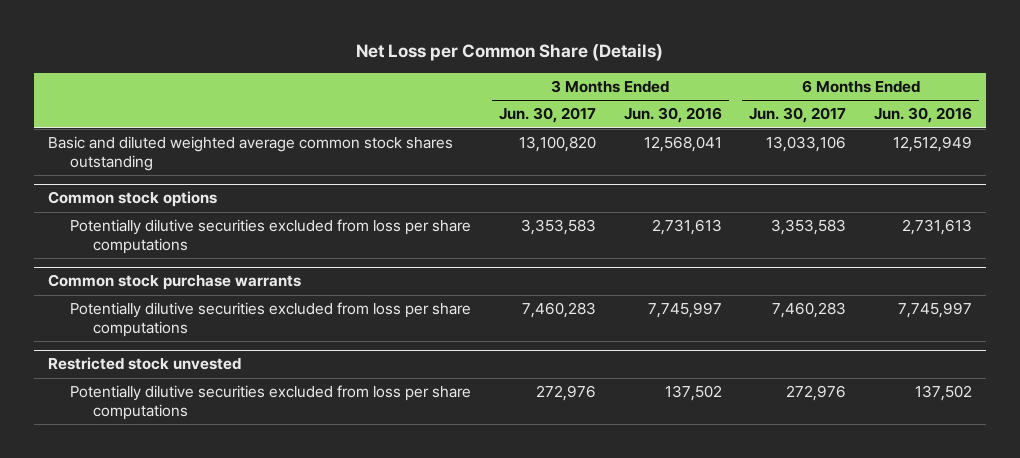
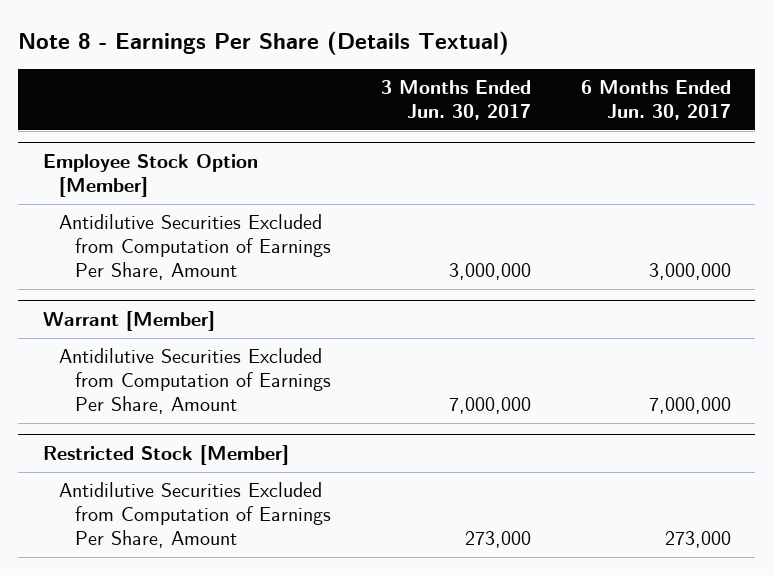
[355,43,663,62] Net Loss per Common Share (Details) -> [18,31,510,56] Note 8 - Earnings Per Share (Details Textual)
[623,107,722,124] Jun. 30, 2016 -> none
[874,107,973,124] Jun. 30, 2016 -> none
[47,136,453,171] Basic and diluted weighted average common stock shares outstanding -> none
[47,191,217,208] Common stock options -> [43,154,259,198] Employee Stock Option [Member]
[70,219,472,254] Potentially dilutive securities excluded from loss per share computations -> [59,214,332,281] Antidilutive Securities Excluded from Computation of Earnings Per Share, Amount
[520,219,596,236] 3,353,583 -> [448,263,531,281] 3,000,000
[771,219,847,236] 3,353,583 -> [648,263,731,281] 3,000,000
[47,274,301,291] Common stock purchase warrants -> [43,311,216,332] Warrant [Member]
[70,302,472,337] Potentially dilutive securities excluded from loss per share computations -> [59,348,332,415] Antidilutive Securities Excluded from Computation of Earnings Per Share, Amount
[521,302,596,319] 7,460,283 -> [448,397,531,415] 7,000,000
[772,302,847,319] 7,460,283 -> [648,397,731,415] 7,000,000
[47,357,241,371] Restricted stock unvested -> [43,445,290,466] Restricted Stock [Member]
[70,385,472,420] Potentially dilutive securities excluded from loss per share computations -> [59,482,332,549] Antidilutive Securities Excluded from Computation of Earnings Per Share, Amount
[535,385,596,402] 272,976 -> [464,531,531,549] 273,000
[786,385,847,402] 272,976 -> [664,531,731,549] 273,000

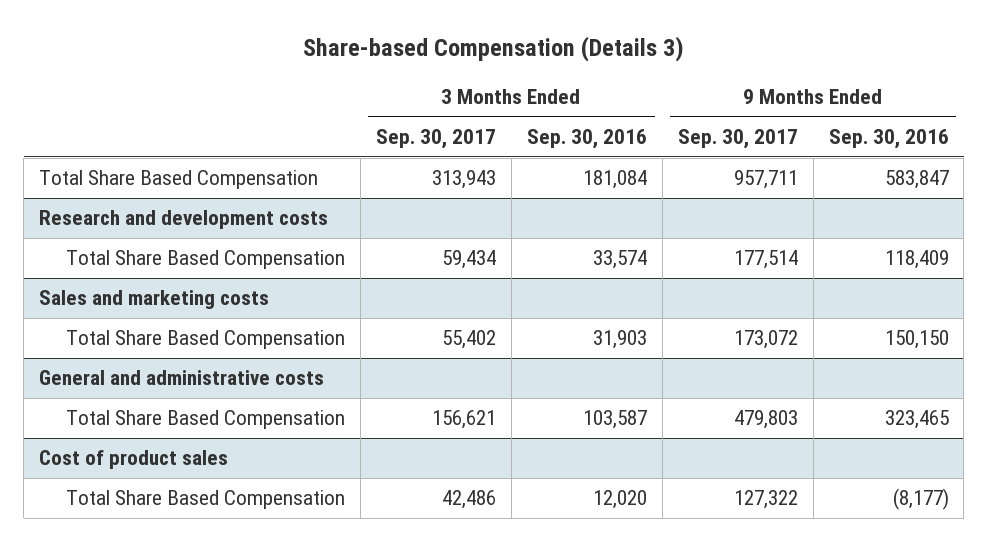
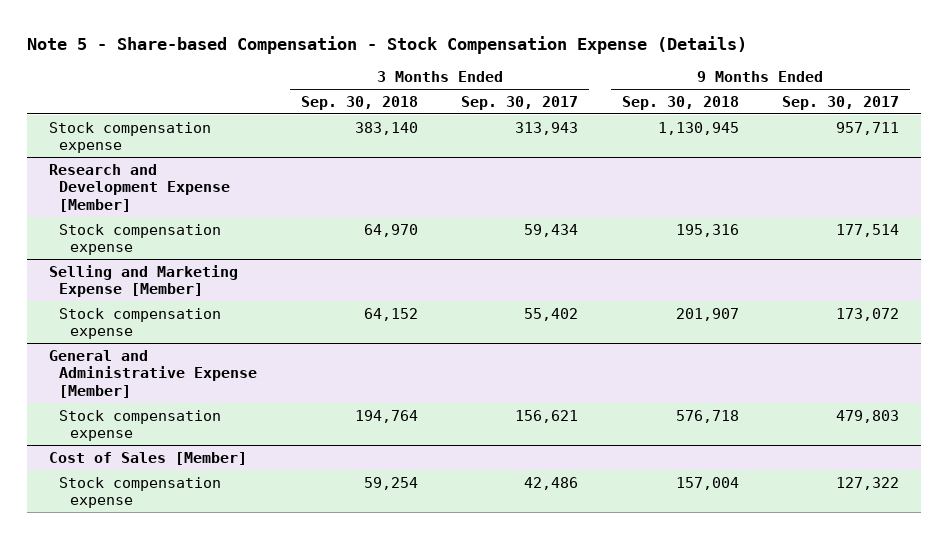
[302,35,684,62] Share-based Compensation (Details 3) -> [27,35,748,54] Note 5 - Share-based Compensation - Stock Compensation Expense (Details)
[526,128,647,149] Sep. 30, 2016 -> none
[828,128,949,149] Sep. 30, 2016 -> none
none -> [300,95,418,110] Sep. 30, 2018
none -> [621,95,739,110] Sep. 30, 2018
[38,170,318,190] Total Share Based Compensation -> [48,121,211,154] Stock compensation expense
[38,210,328,230] Research and development costs -> [48,163,231,212] Research and Development Expense [Member]
[66,250,346,270] Total Share Based Compensation -> [59,223,222,256] Stock compensation expense
[38,290,269,310] Sales and marketing costs -> [48,264,238,298] Selling and Marketing Expense [Member]
[66,330,346,350] Total Share Based Compensation -> [59,307,222,340] Stock compensation expense
[38,370,324,386] General and administrative costs -> [48,349,258,398] General and Administrative Expense [Member]
[66,410,346,430] Total Share Based Compensation -> [59,409,222,442] Stock compensation expense
[38,450,228,470] Cost of product sales -> [48,451,247,465] Cost of Sales [Member]
[66,490,346,510] Total Share Based Compensation -> [59,476,222,509] Stock compensation expense

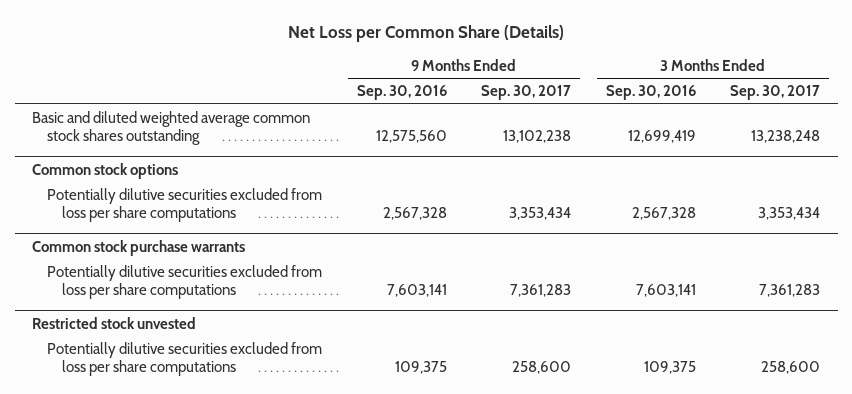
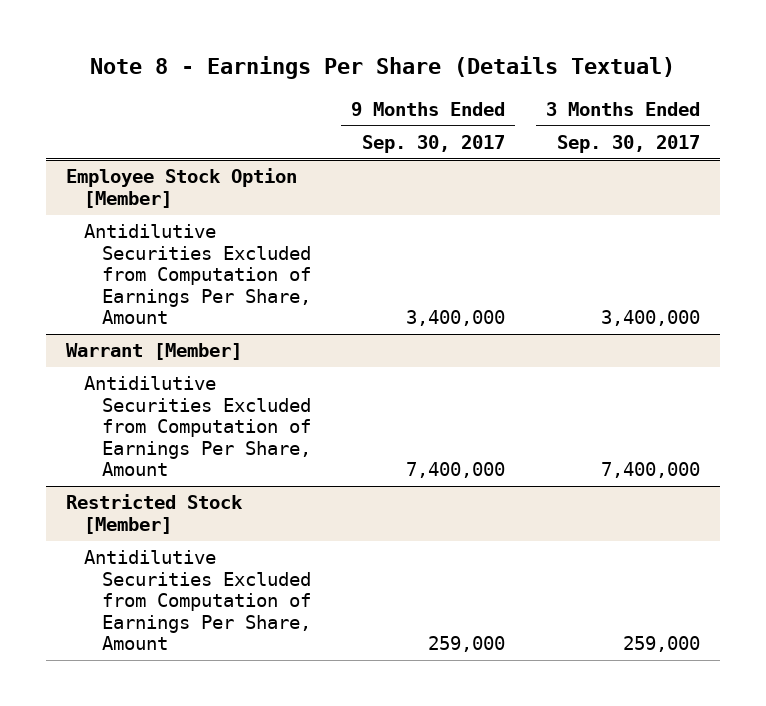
[288,24,565,42] Net Loss per Common Share (Details) -> [89,56,675,80] Note 8 - Earnings Per Share (Details Textual)
[356,85,447,101] Sep. 30, 2016 -> none
[605,85,696,101] Sep. 30, 2016 -> none
[31,110,310,145] Basic and diluted weighted average common stock shares outstanding -> none
[31,162,178,179] Common stock options -> [65,168,297,208] Employee Stock Option [Member]
[47,187,323,222] Potentially dilutive securities excluded from loss per share computations -> [83,224,311,324] Antidilutive Securities Excluded from Computation of Earnings Per Share, Amount
[509,206,572,220] 3,353,434 -> [406,309,506,326] 3,400,000
[758,206,821,220] 3,353,434 -> [600,309,700,326] 3,400,000
[31,239,245,256] Common stock purchase warrants -> [65,343,242,361] Warrant [Member]
[47,264,323,299] Potentially dilutive securities excluded from loss per share computations -> [83,376,311,476] Antidilutive Securities Excluded from Computation of Earnings Per Share, Amount
[510,283,572,297] 7,361,283 -> [406,461,506,478] 7,400,000
[759,283,821,297] 7,361,283 -> [600,461,700,478] 7,400,000
[31,316,196,329] Restricted stock unvested -> [65,494,243,534] Restricted Stock [Member]
[47,341,323,376] Potentially dilutive securities excluded from loss per share computations -> [83,550,311,650] Antidilutive Securities Excluded from Computation of Earnings Per Share, Amount
[512,360,572,374] 258,600 -> [428,635,506,652] 259,000
[761,360,821,374] 258,600 -> [622,635,700,652] 259,000

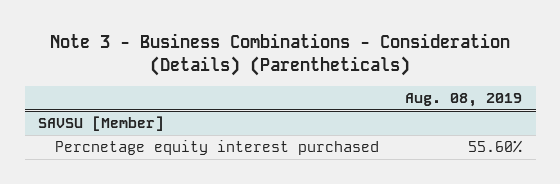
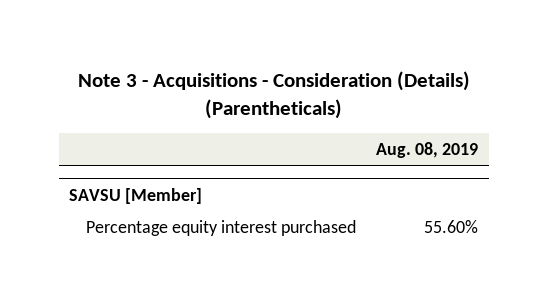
[50,32,511,77] Note 3 - Business Combinations - Consideration (Details) (Parentheticals) -> [77,70,470,119] Note 3 - Acquisitions - Consideration (Details) (Parentheticals)
[54,140,379,156] Percnetage equity interest purchased -> [85,220,356,237] Percentage equity interest purchased

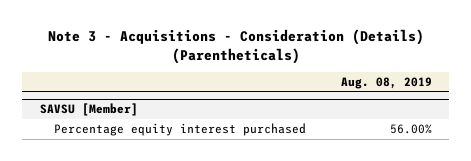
[424,220,479,234] 55.60% -> [389,124,432,135] 56.00%

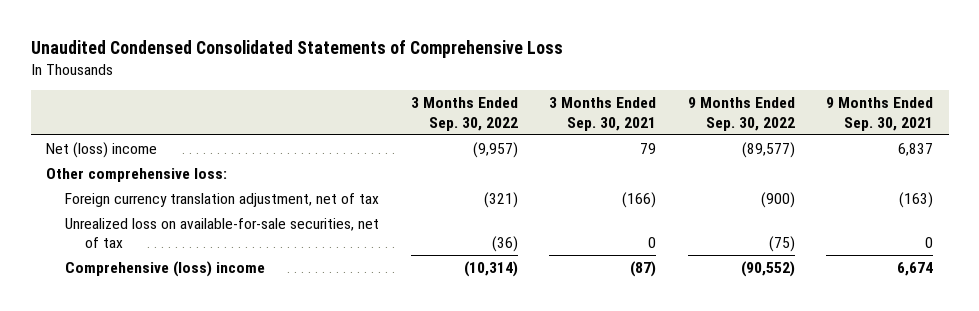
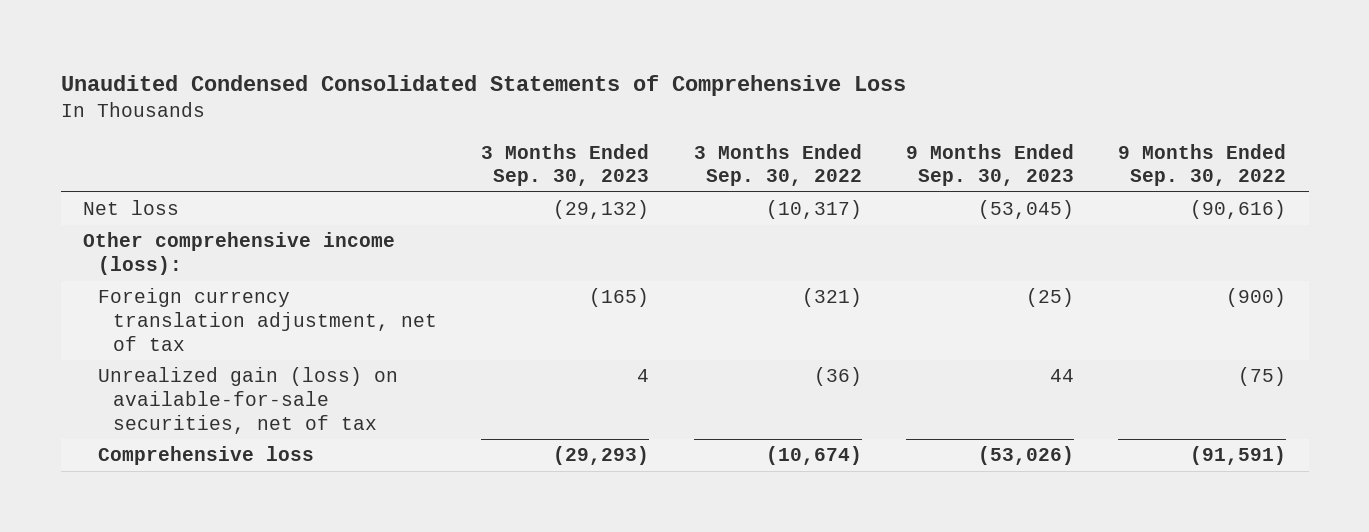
[549,97,657,131] 3 Months Ended Sep. 30, 2021 -> none
[825,97,933,131] 9 Months Ended Sep. 30, 2021 -> none
none -> [481,143,650,187] 3 Months Ended Sep. 30, 2023
none -> [905,143,1074,187] 9 Months Ended Sep. 30, 2023
[46,141,158,158] Net (loss) income -> [82,200,179,216] Net loss
[472,141,518,158] (9,957) -> [765,200,862,220] (10,317)
[741,141,795,158] (89,577) -> [1190,200,1287,220] (90,616)
[46,167,228,182] Other comprehensive loss: -> [82,232,395,276] Other comprehensive income (loss):
[65,217,380,249] Unrealized loss on available-for-sale securities, net of tax -> [97,367,398,434] Unrealized gain (loss) on available-for-sale securities, net of tax
[65,260,266,277] Comprehensive (loss) income -> [97,446,314,466] Comprehensive loss
[463,260,518,277] (10,314) -> [765,446,862,466] (10,674)
[740,260,795,277] (90,552) -> [1190,446,1287,466] (91,591)

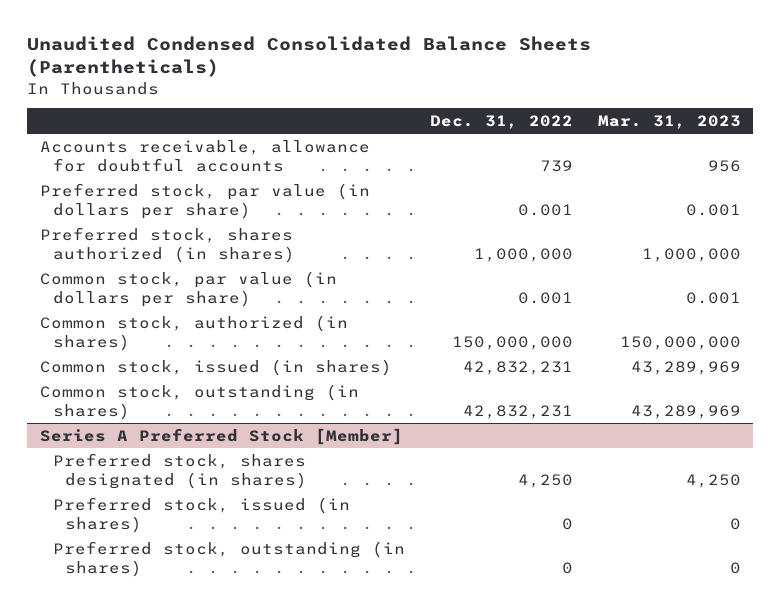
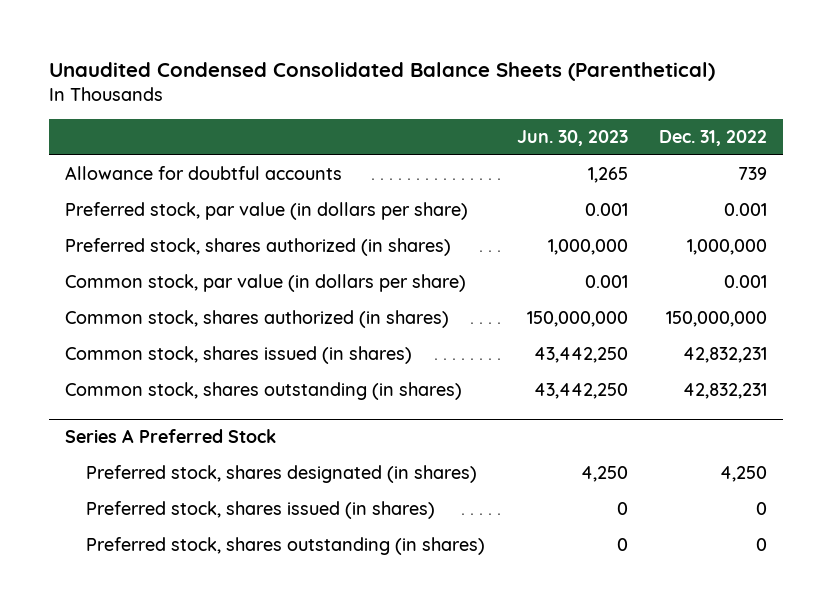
[27,36,592,78] Unaudited Condensed Consolidated Balance Sheets (Parentheticals) -> [48,61,715,81] Unaudited Condensed Consolidated Balance Sheets (Parenthetical)
[597,115,741,130] Mar. 31, 2023 -> none
none -> [516,130,628,147] Jun. 30, 2023
[39,139,370,172] Accounts receivable, allowance for doubtful accounts -> [64,166,342,181] Allowance for doubtful accounts
[39,314,348,351] Common stock, authorized (in shares) -> [64,310,449,329] Common stock, shares authorized (in shares)
[39,358,392,376] Common stock, issued (in shares) -> [64,346,412,365] Common stock, shares issued (in shares)
[39,383,359,420] Common stock, outstanding (in shares) -> [64,382,462,401] Common stock, shares outstanding (in shares)
[39,427,403,445] Series A Preferred Stock [Member] -> [64,429,276,444] Series A Preferred Stock
[52,496,350,533] Preferred stock, issued (in shares) -> [86,501,436,520] Preferred stock, shares issued (in shares)
[52,540,405,577] Preferred stock, outstanding (in shares) -> [86,537,486,556] Preferred stock, shares outstanding (in shares)

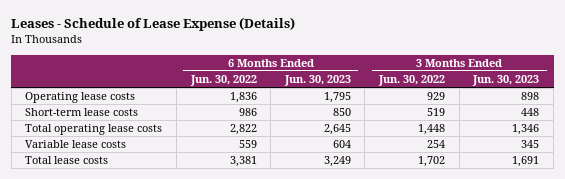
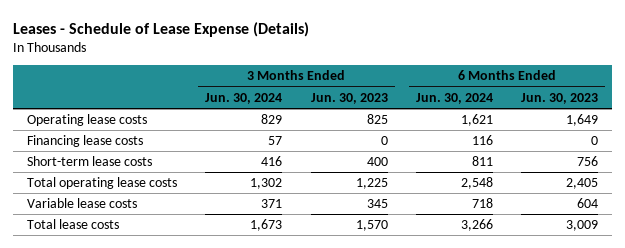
[189,75,257,87] Jun. 30, 2022 -> none
[378,75,446,87] Jun. 30, 2022 -> none
none -> [205,92,283,104] Jun. 30, 2024
none -> [415,92,493,104] Jun. 30, 2024
[323,92,351,104] 1,795 -> [565,114,598,127] 1,649
[521,92,540,101] 898 -> [366,114,388,125] 825
none -> [27,135,144,148] Financing lease costs
[332,108,351,117] 850 -> [576,156,598,167] 756
[521,108,540,117] 448 -> [366,157,388,167] 400
[323,124,351,136] 2,645 -> [565,178,598,190] 2,405
[512,124,540,136] 1,346 -> [355,178,388,190] 1,225
[323,156,351,168] 3,249 -> [565,220,598,232] 3,009
[512,156,540,168] 1,691 -> [355,220,388,232] 1,570

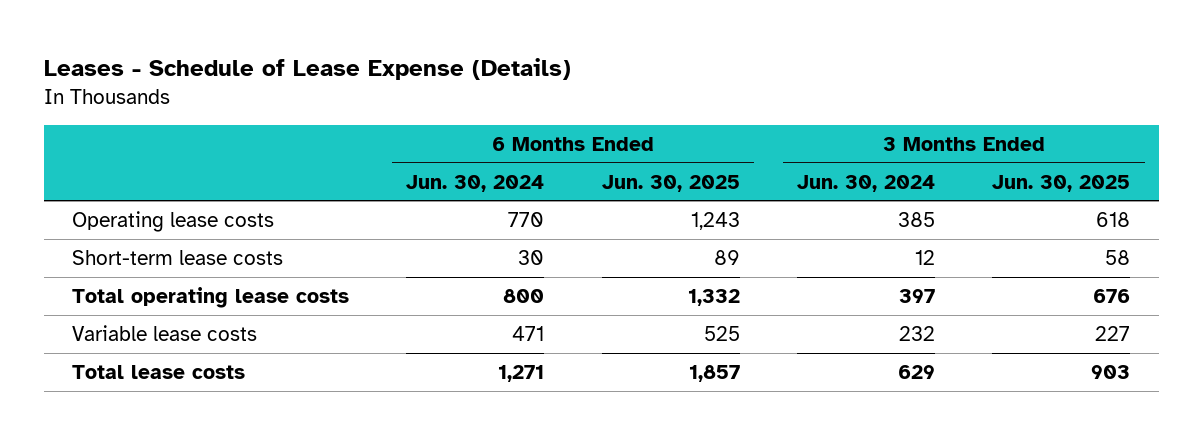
[310,92,388,104] Jun. 30, 2023 -> none
[520,92,598,104] Jun. 30, 2023 -> none
none -> [601,174,740,192] Jun. 30, 2025
none -> [992,174,1131,192] Jun. 30, 2025
[27,135,144,148] Financing lease costs -> none
[261,114,283,125] 829 -> [897,211,935,227] 385
[460,114,493,127] 1,621 -> [508,211,545,227] 770
[261,156,283,167] 416 -> [914,249,935,265] 12
[471,156,493,167] 811 -> [518,249,545,265] 30
[250,178,283,190] 1,302 -> [898,288,935,303] 397
[460,177,493,190] 2,548 -> [503,288,545,303] 800
[261,199,283,209] 371 -> [898,325,935,341] 232
[471,198,493,209] 718 -> [512,325,545,341] 471
[250,219,283,232] 1,673 -> [897,364,935,379] 629
[460,219,493,232] 3,266 -> [498,364,545,382] 1,271

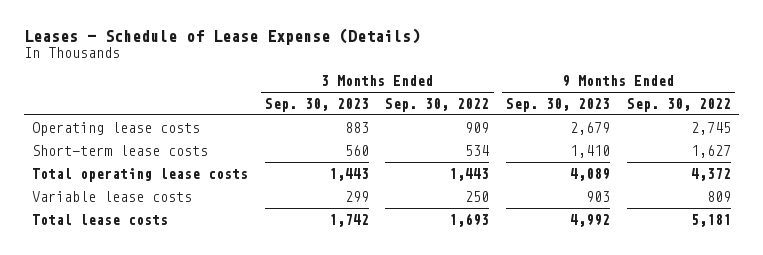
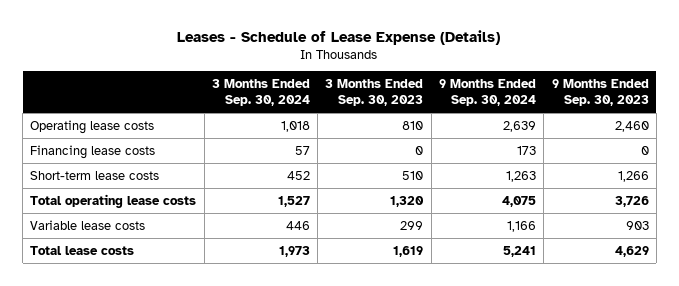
[385,97,490,112] Sep. 30, 2022 -> none
[626,97,731,112] Sep. 30, 2022 -> none
none -> [211,79,310,106] 3 Months Ended Sep. 30, 2024
none -> [439,79,537,106] 9 Months Ended Sep. 30, 2024
[344,121,369,133] 883 -> [402,120,424,130] 810
[570,121,611,135] 2,679 -> [614,120,649,132] 2,460
none -> [30,144,156,159] Financing lease costs
[344,144,369,156] 560 -> [402,170,424,180] 510
[570,144,611,158] 1,410 -> [617,170,649,182] 1,266
[328,167,369,181] 1,443 -> [390,195,425,207] 1,320
[570,167,611,181] 4,089 -> [614,195,649,207] 3,726
[328,213,369,227] 1,742 -> [393,245,424,257] 1,619
[570,213,611,227] 4,992 -> [614,245,649,257] 4,629

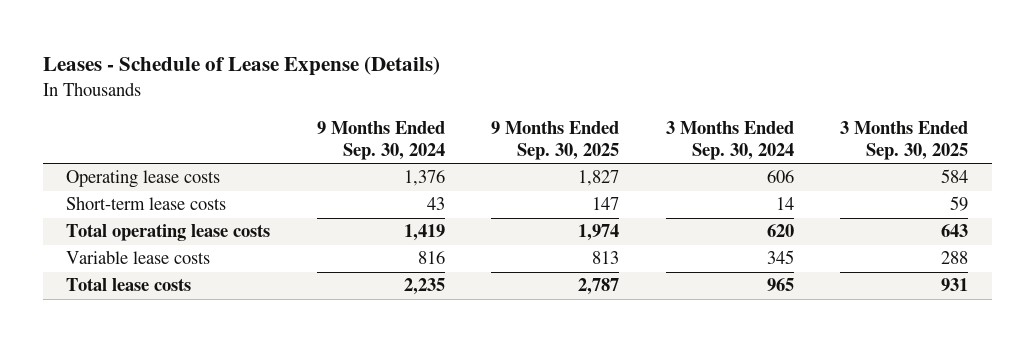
[325,79,424,106] 3 Months Ended Sep. 30, 2023 -> none
[551,79,649,106] 9 Months Ended Sep. 30, 2023 -> none
none -> [491,120,620,160] 9 Months Ended Sep. 30, 2025
none -> [840,120,969,160] 3 Months Ended Sep. 30, 2025
[30,144,156,159] Financing lease costs -> none
[280,120,310,132] 1,018 -> [766,170,794,184] 606
[503,120,537,132] 2,639 -> [403,170,445,187] 1,376
[286,170,310,180] 452 -> [775,197,794,211] 14
[506,170,537,182] 1,263 -> [426,197,445,211] 43
[277,195,310,207] 1,527 -> [766,224,794,238] 620
[502,195,537,207] 4,075 -> [403,224,445,242] 1,419
[285,220,310,230] 446 -> [766,250,794,265] 345
[507,220,537,232] 1,166 -> [417,251,445,265] 816
[278,245,310,257] 1,973 -> [766,278,794,292] 965
[503,245,537,257] 5,241 -> [403,278,445,296] 2,235

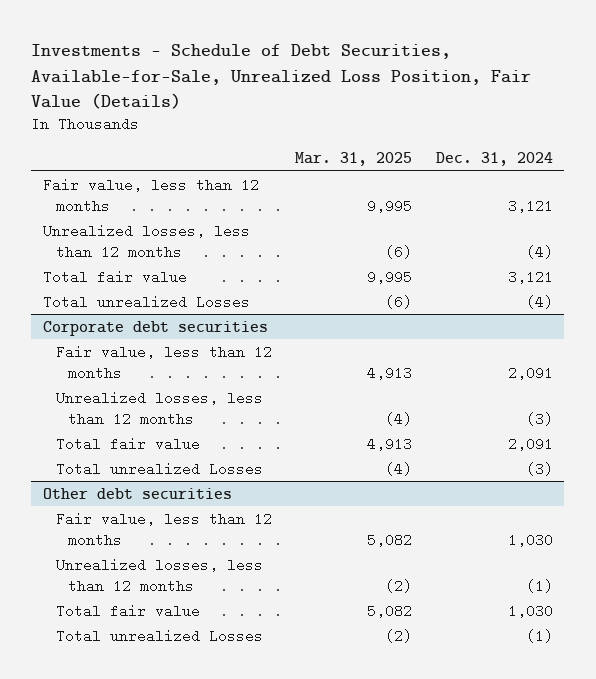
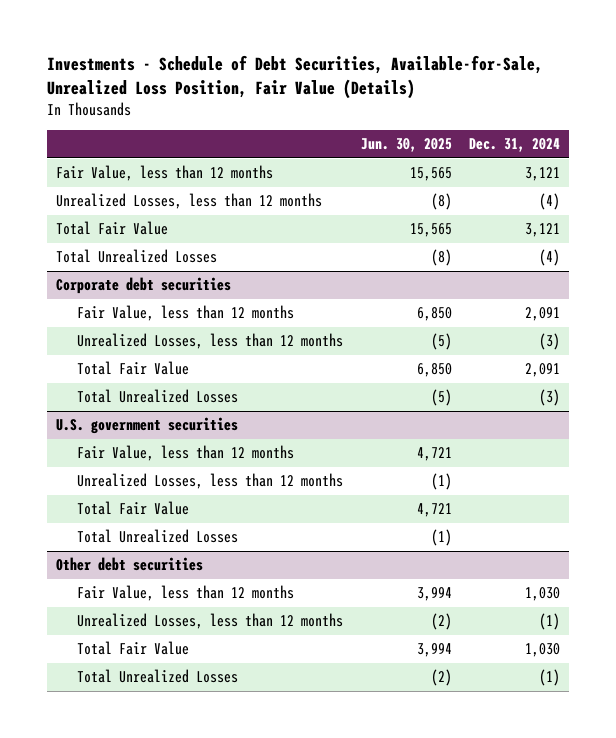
[295,152,413,167] Mar. 31, 2025 -> none
none -> [360,138,452,153] Jun. 30, 2025
[42,177,259,211] Fair value, less than 12 months -> [55,165,273,182] Fair Value, less than 12 months
[42,223,250,259] Unrealized losses, less than 12 months -> [55,193,322,210] Unrealized Losses, less than 12 months
[42,269,187,284] Total fair value -> [55,221,168,236] Total Fair Value
[42,294,250,309] Total unrealized Losses -> [55,249,217,264] Total Unrealized Losses
[55,344,272,378] Fair value, less than 12 months -> [76,305,294,322] Fair Value, less than 12 months
[55,390,263,426] Unrealized losses, less than 12 months -> [76,333,343,350] Unrealized Losses, less than 12 months
[55,436,200,451] Total fair value -> [76,361,189,376] Total Fair Value
[55,461,263,476] Total unrealized Losses -> [76,389,238,404] Total Unrealized Losses
none -> [55,417,238,435] U.S. government securities
none -> [76,445,294,462] Fair Value, less than 12 months
none -> [76,473,343,490] Unrealized Losses, less than 12 months
none -> [76,501,189,516] Total Fair Value
none -> [76,529,238,544] Total Unrealized Losses
[55,511,272,545] Fair value, less than 12 months -> [76,585,294,602] Fair Value, less than 12 months
[55,557,263,593] Unrealized losses, less than 12 months -> [76,613,343,630] Unrealized Losses, less than 12 months
[55,603,200,618] Total fair value -> [76,641,189,656] Total Fair Value
[55,628,263,643] Total unrealized Losses -> [76,669,238,684] Total Unrealized Losses

